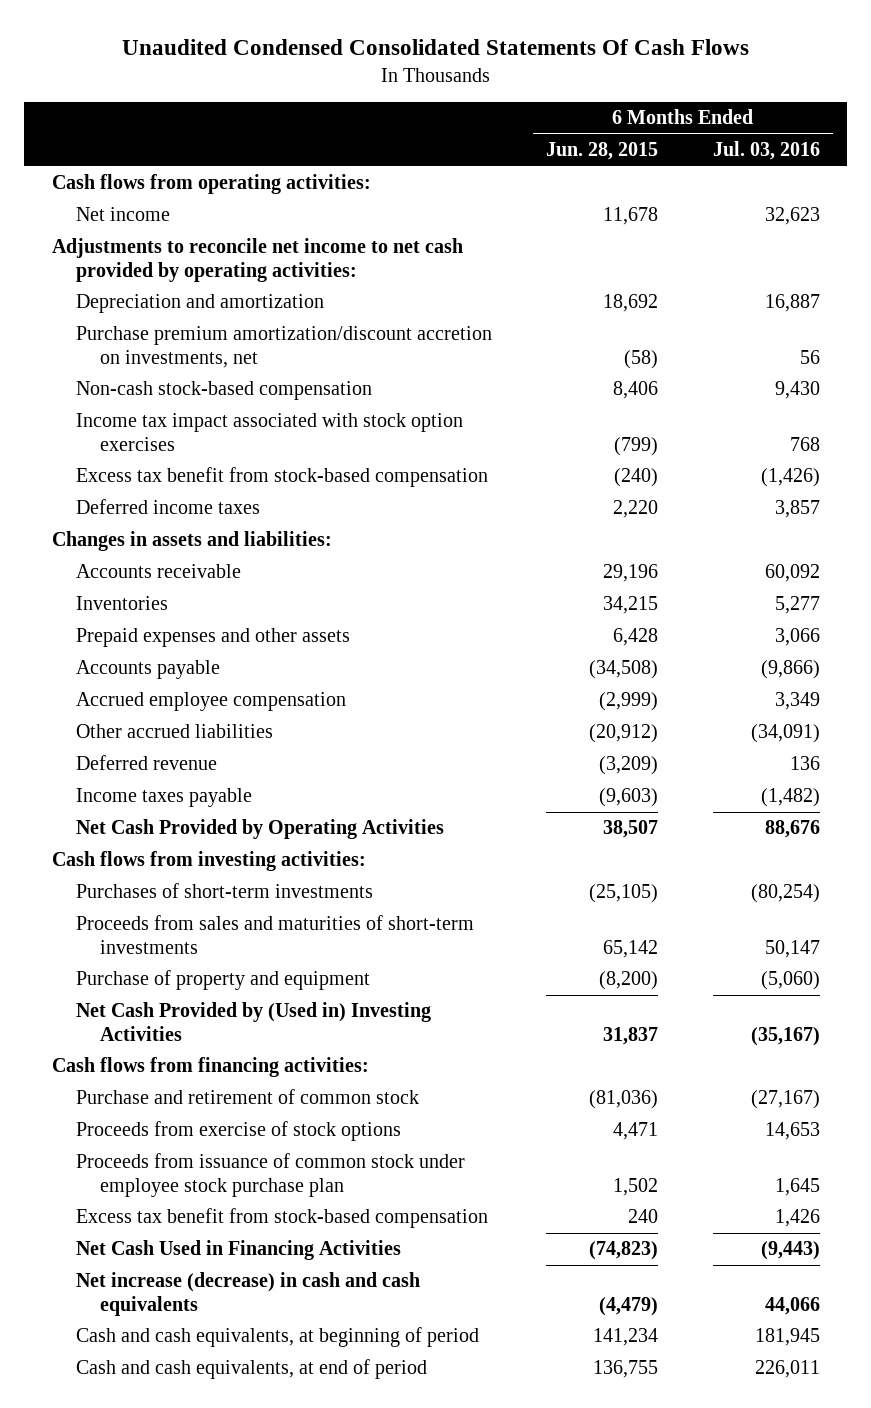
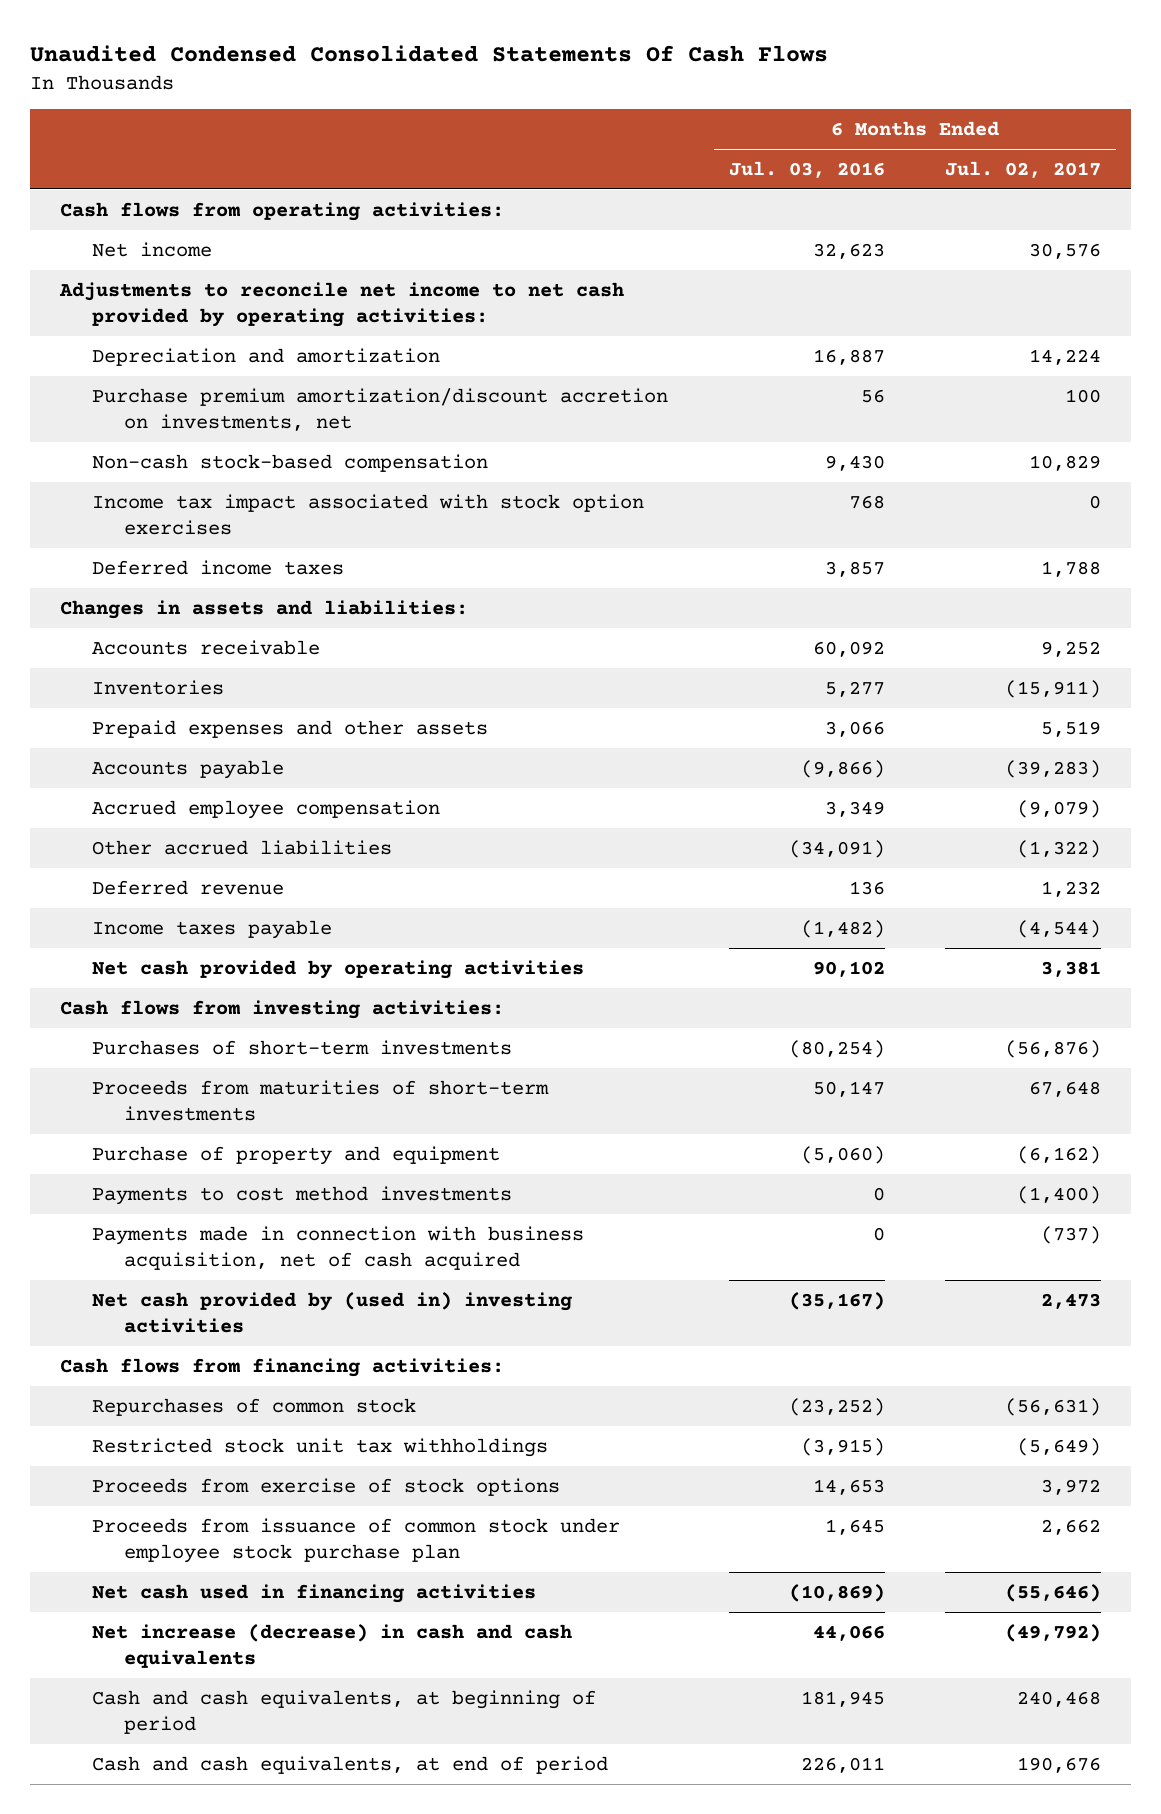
[546,142,659,161] Jun. 28, 2015 -> none
none -> [945,160,1102,178] Jul. 02, 2017
[75,467,488,488] Excess tax benefit from stock-based compensation -> none
[75,819,444,840] Net Cash Provided by Operating Activities -> [92,959,585,979] Net cash provided by operating activities
[764,820,820,839] 88,676 -> [812,960,885,977] 90,102
[75,915,474,954] Proceeds from sales and maturities of short-term investments -> [92,1079,550,1122] Proceeds from maturities of short-term investments
none -> [92,1185,513,1205] Payments to cost method investments
none -> [92,1225,585,1271] Payments made in connection with business acquisition, net of cash acquired
[75,1002,431,1041] Net Cash Provided by (Used in) Investing Activities -> [92,1291,573,1334] Net cash provided by (used in) investing activities
[75,1089,419,1105] Purchase and retirement of common stock -> [92,1397,417,1416] Repurchases of common stock
[750,1090,820,1110] (27,167) -> [788,1397,885,1416] (23,252)
none -> [92,1437,549,1457] Restricted stock unit tax withholdings
[75,1208,488,1229] Excess tax benefit from stock-based compensation -> none
[75,1240,401,1261] Net Cash Used in Financing Activities -> [92,1583,537,1603] Net cash used in financing activities
[760,1241,820,1261] (9,443) -> [788,1583,885,1602] (10,869)

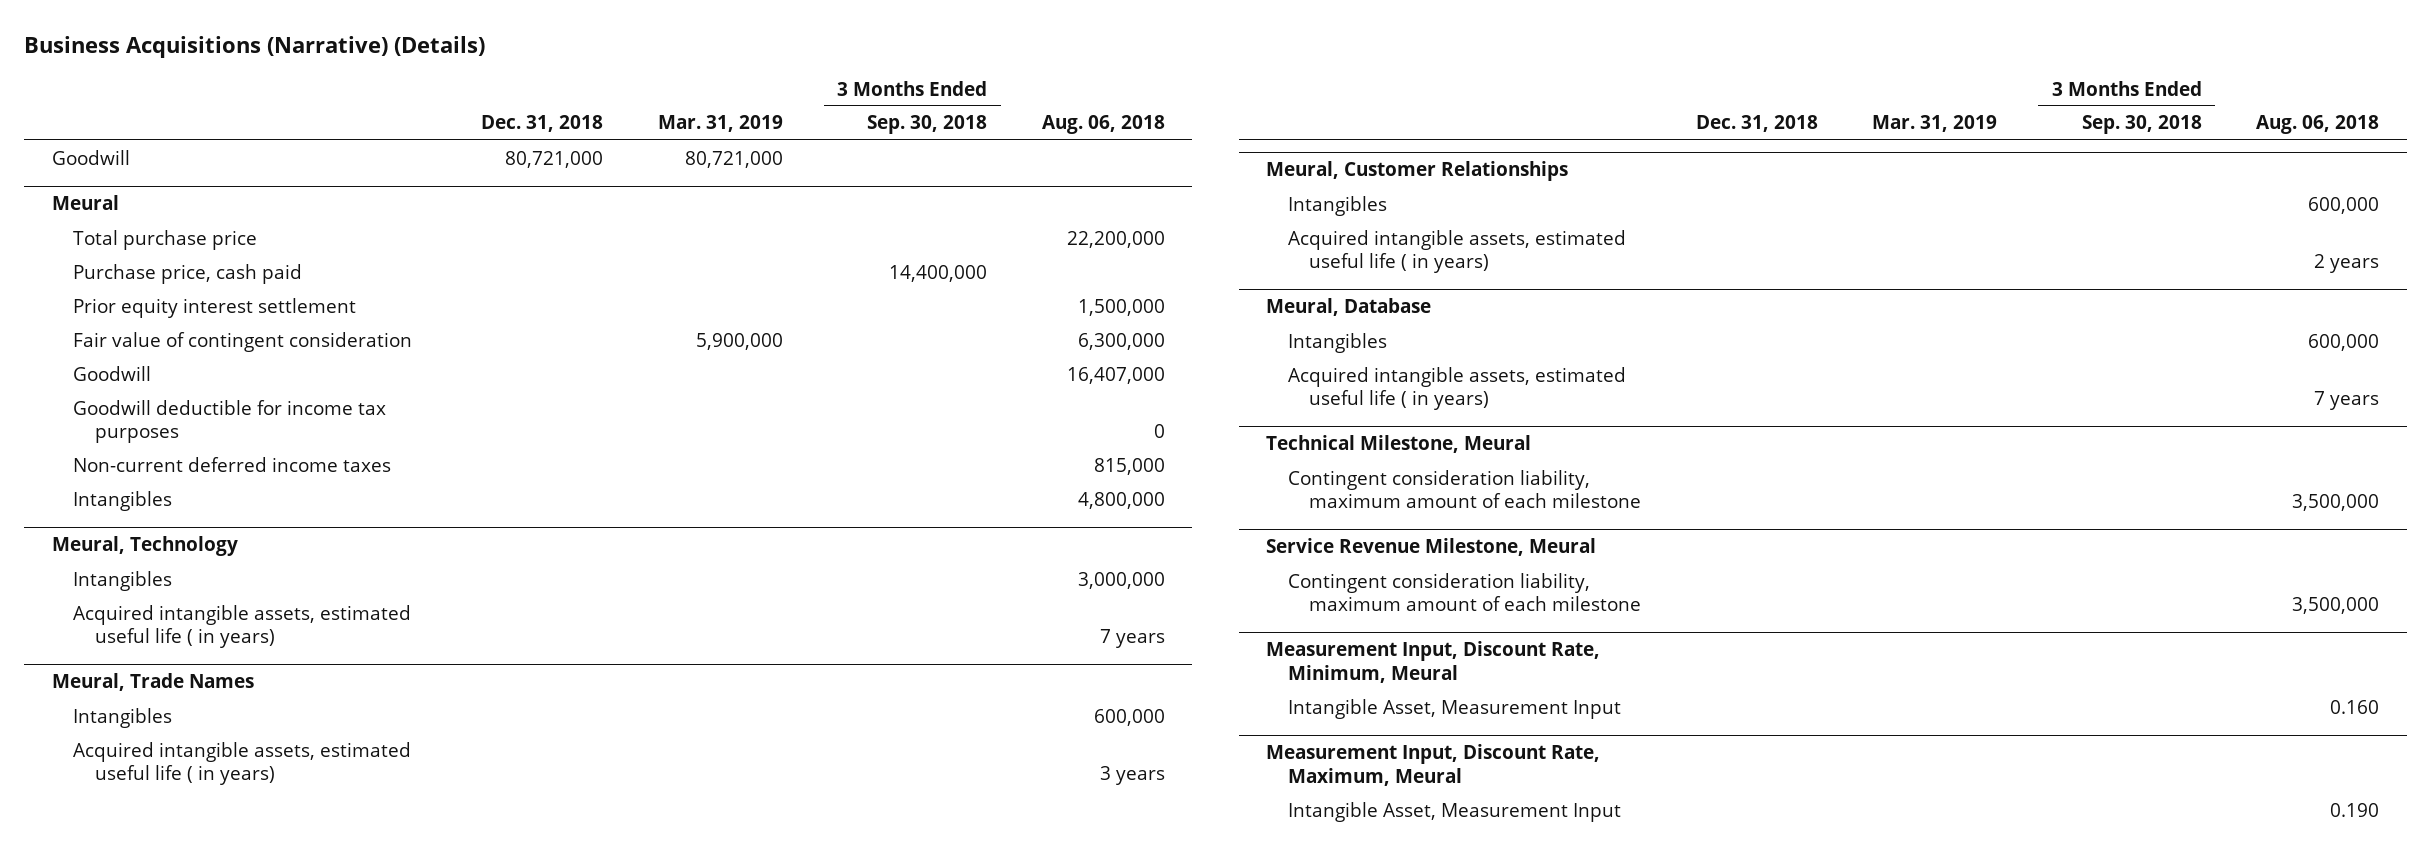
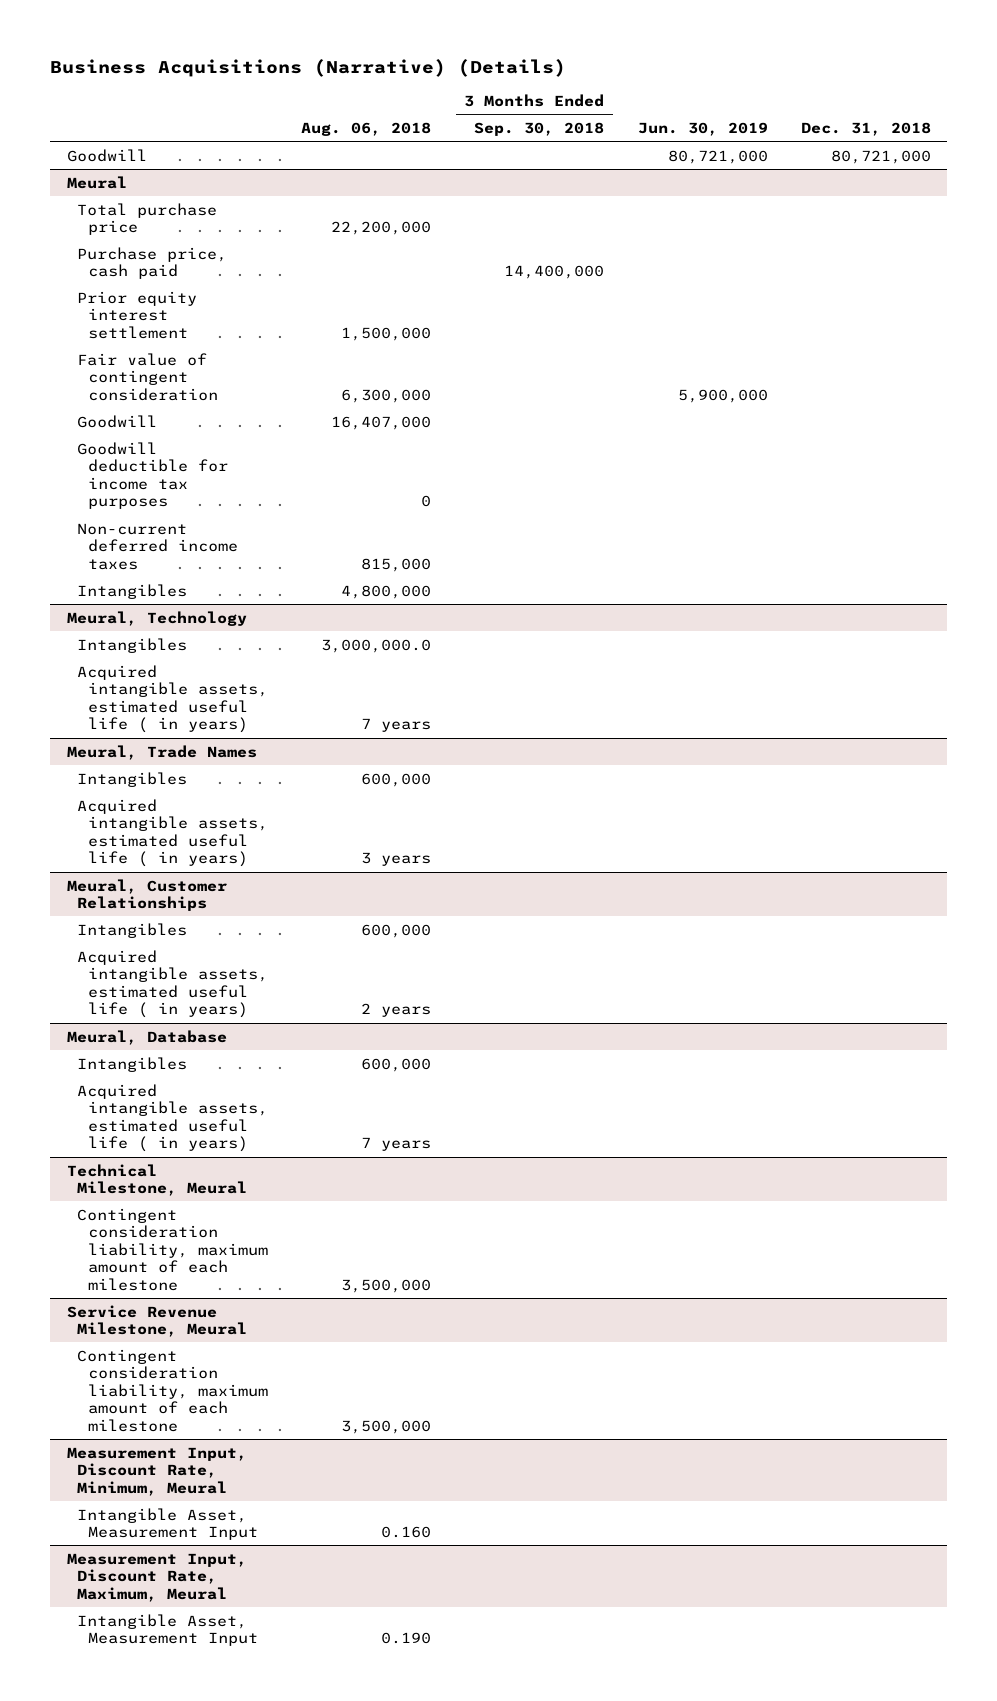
[657,115,783,133] Mar. 31, 2019 -> none
none -> [637,122,768,137] Jun. 30, 2019
[1078,571,1166,589] 3,000,000 -> [321,638,432,653] 3,000,000.0

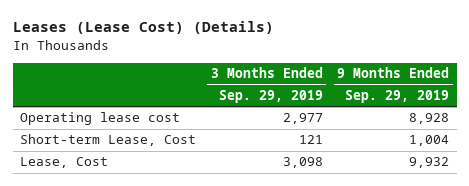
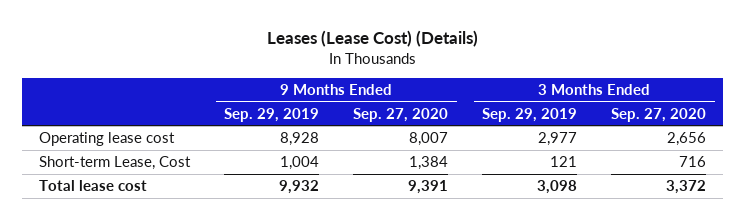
none -> [353,107,449,122] Sep. 27, 2020
none -> [611,107,707,122] Sep. 27, 2020
[19,157,108,169] Lease, Cost -> [39,179,148,191] Total lease cost

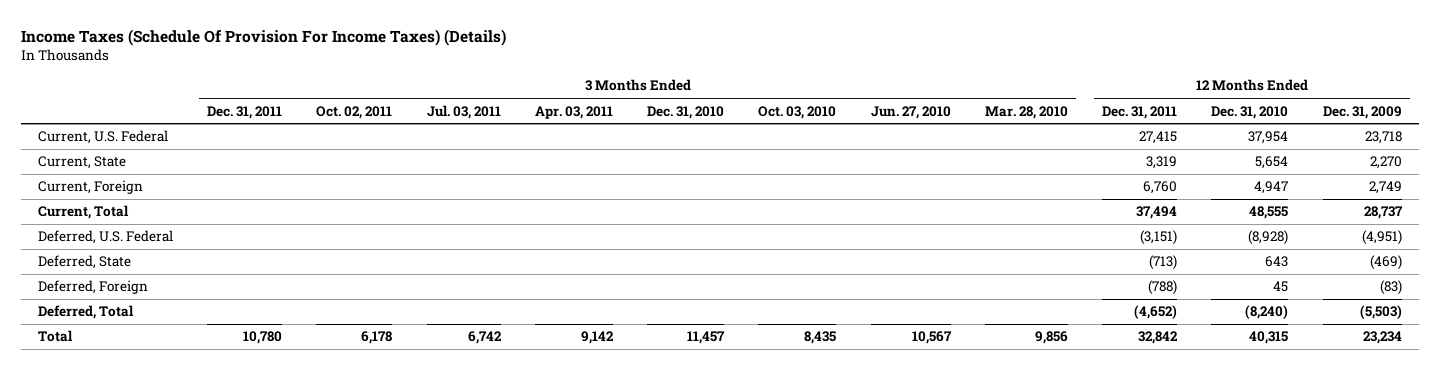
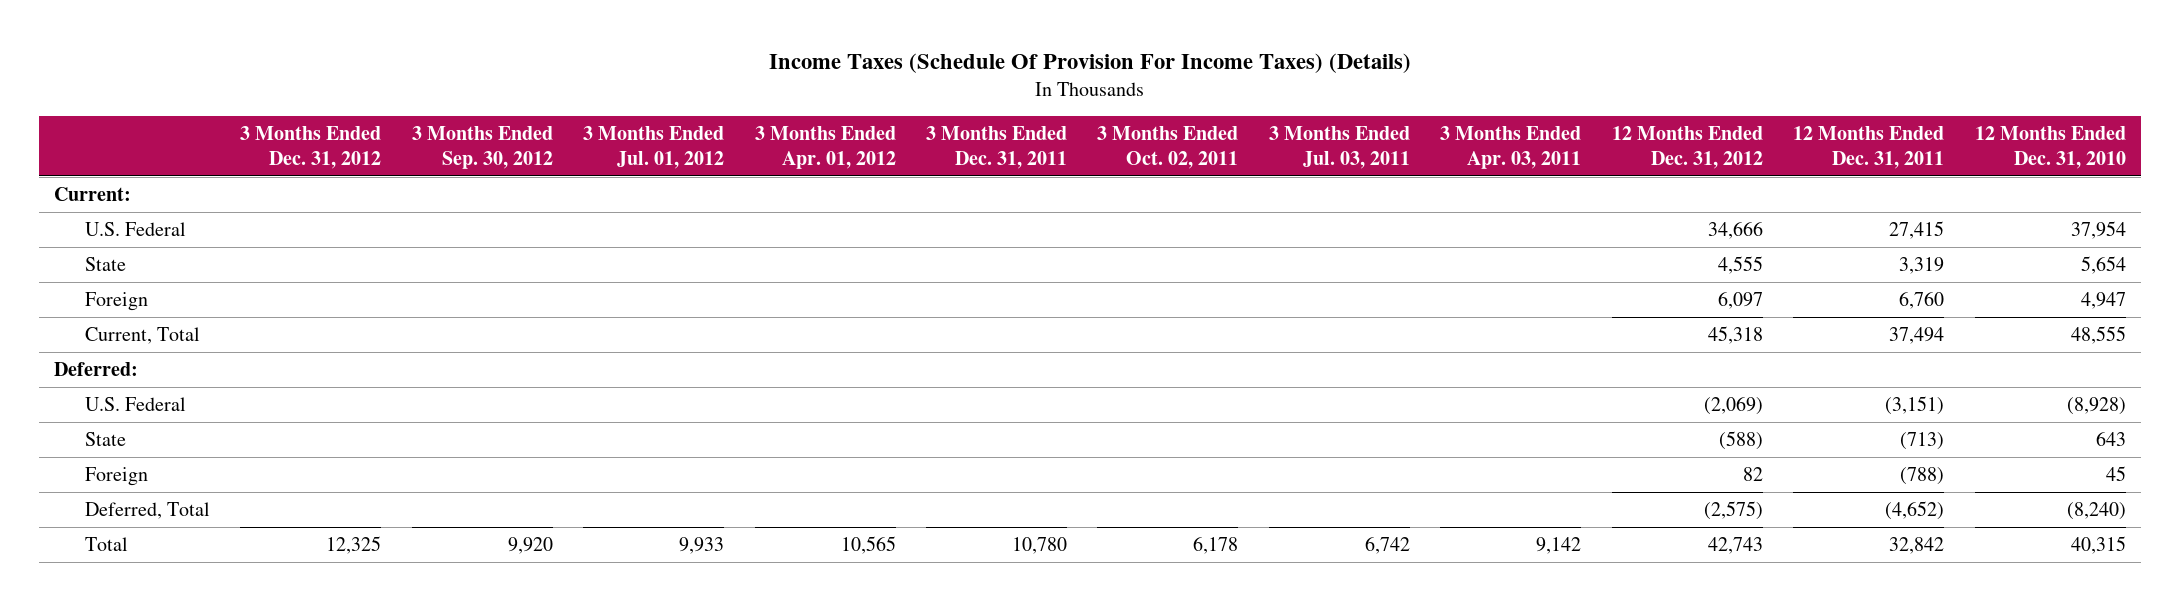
[647,105,725,119] Dec. 31, 2010 -> none
[758,105,837,119] Oct. 03, 2010 -> none
[870,105,951,119] Jun. 27, 2010 -> none
[984,105,1068,119] Mar. 28, 2010 -> none
[1322,105,1402,119] Dec. 31, 2009 -> none
none -> [240,126,382,169] 3 Months Ended Dec. 31, 2012
none -> [411,126,553,169] 3 Months Ended Sep. 30, 2012
none -> [583,126,725,169] 3 Months Ended Jul. 01, 2012
none -> [754,126,896,169] 3 Months Ended Apr. 01, 2012
none -> [1611,126,1763,169] 12 Months Ended Dec. 31, 2012
none -> [53,187,131,202] Current:
[37,130,168,145] Current, U.S. Federal -> [84,222,186,237] U.S. Federal
[37,156,126,170] Current, State -> [84,257,126,272] State
[37,180,143,195] Current, Foreign -> [84,292,148,312] Foreign
none -> [53,362,138,377] Deferred:
[37,230,173,245] Deferred, U.S. Federal -> [84,397,186,412] U.S. Federal
[37,255,131,270] Deferred, State -> [84,432,126,447] State
[37,280,148,295] Deferred, Foreign -> [84,467,148,487] Foreign

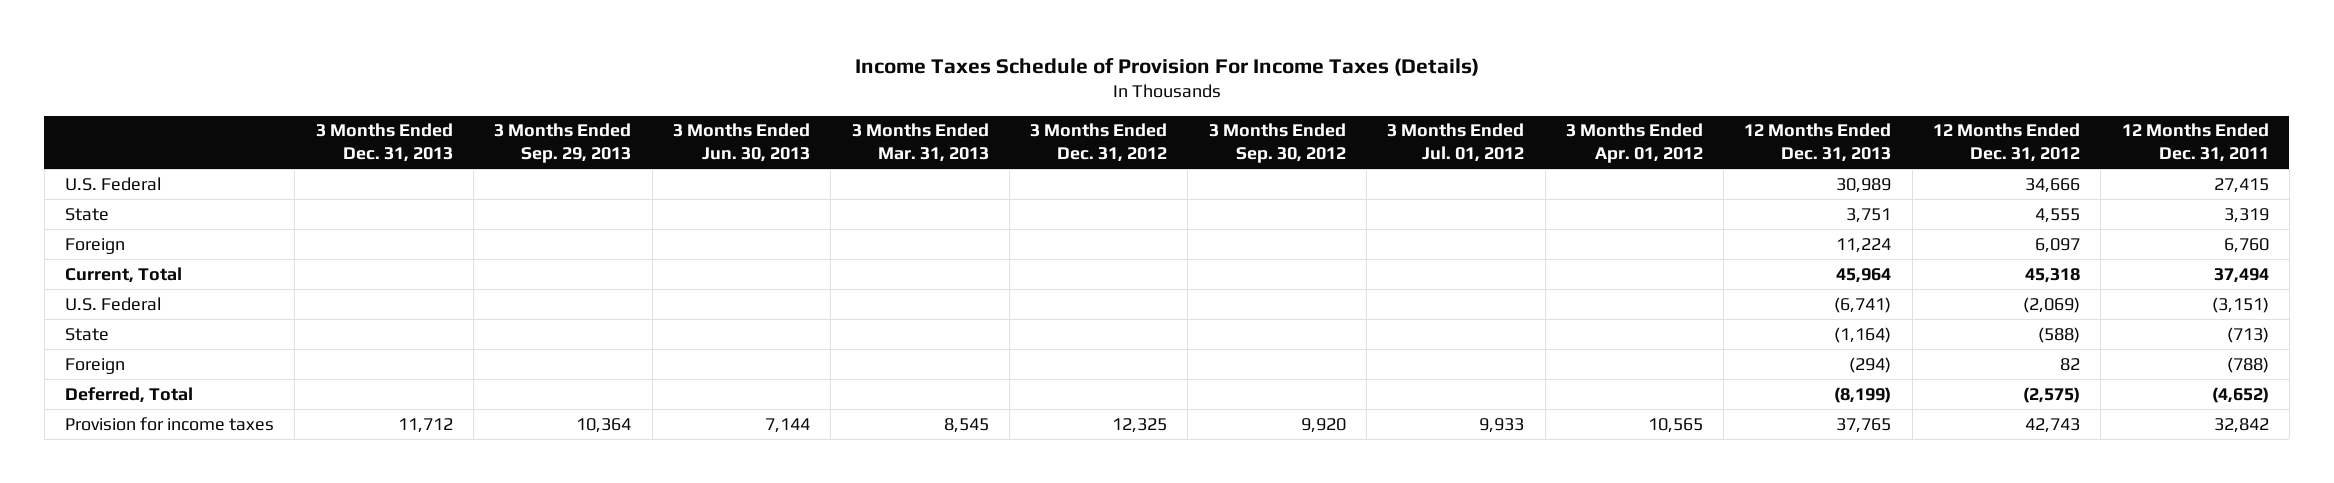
[768,53,1411,74] Income Taxes (Schedule Of Provision For Income Taxes) (Details) -> [854,57,1479,76] Income Taxes Schedule of Provision For Income Taxes (Details)
[925,126,1067,169] 3 Months Ended Dec. 31, 2011 -> none
[1097,126,1239,169] 3 Months Ended Oct. 02, 2011 -> none
[1268,126,1410,169] 3 Months Ended Jul. 03, 2011 -> none
[1440,126,1582,169] 3 Months Ended Apr. 03, 2011 -> none
[1974,126,2126,169] 12 Months Ended Dec. 31, 2010 -> none
none -> [315,123,453,163] 3 Months Ended Dec. 31, 2013
none -> [494,123,632,164] 3 Months Ended Sep. 29, 2013
none -> [672,123,810,163] 3 Months Ended Jun. 30, 2013
none -> [851,123,989,163] 3 Months Ended Mar. 31, 2013
none -> [1744,123,1892,163] 12 Months Ended Dec. 31, 2013
[53,187,131,202] Current: -> none
[53,362,138,377] Deferred: -> none
[84,537,128,552] Total -> [65,416,275,431] Provision for income taxes

